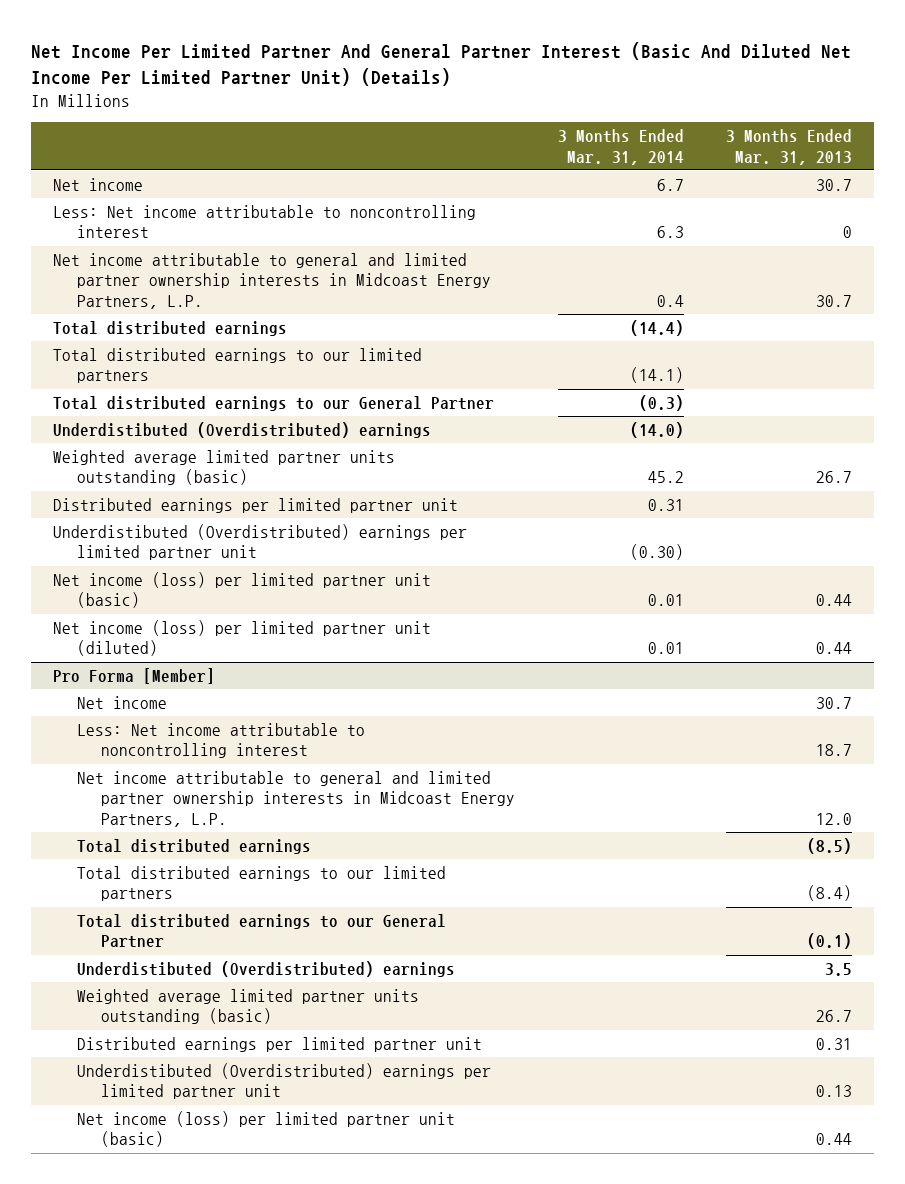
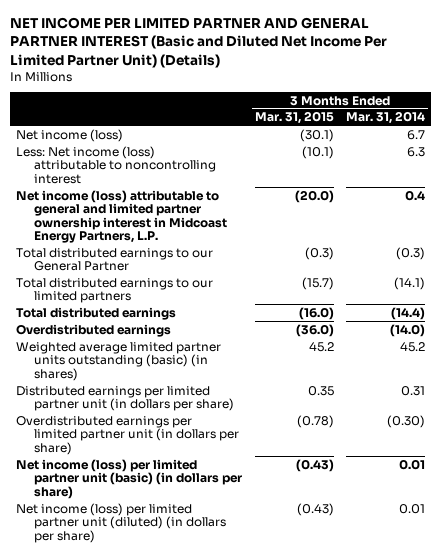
[31,42,852,87] Net Income Per Limited Partner And General Partner Interest (Basic And Diluted Net Income Per Limited Partner Unit) (Details) -> [9,17,387,68] NET INCOME PER LIMITED PARTNER AND GENERAL PARTNER INTEREST (Basic and Diluted Net Income Per Limited Partner Unit) (Details)
[726,129,853,165] 3 Months Ended Mar. 31, 2013 -> none
none -> [254,111,334,125] Mar. 31, 2015
[52,177,143,191] Net income -> [16,128,124,142] Net income (loss)
[52,204,476,239] Less: Net income attributable to noncontrolling interest -> [16,145,217,184] Less: Net income (loss) attributable to noncontrolling interest
[52,252,491,309] Net income attributable to general and limited partner ownership interests in Midcoast Energy Partners, L.P. -> [16,189,228,244] Net income (loss) attributable to general and limited partner ownership interest in Midcoast Energy Partners, L.P.
[52,667,215,684] Pro Forma [Member] -> none
[76,695,167,709] Net income -> none
[76,722,365,759] Less: Net income attributable to noncontrolling interest -> none
[76,770,515,827] Net income attributable to general and limited partner ownership interests in Midcoast Energy Partners, L.P. -> none
[76,838,311,854] Total distributed earnings -> none
[76,865,446,902] Total distributed earnings to our limited partners -> none
[76,913,446,949] Total distributed earnings to our General Partner -> none
[76,960,455,977] Underdistibuted (Overdistributed) earnings -> none
[76,988,419,1025] Weighted average limited partner units outstanding (basic) -> none
[76,1036,482,1052] Distributed earnings per limited partner unit -> none
[76,1062,491,1100] Underdistibuted (Overdistributed) earnings per limited partner unit -> none
[76,1110,455,1148] Net income (loss) per limited partner unit (basic) -> none
[52,347,422,384] Total distributed earnings to our limited partners -> [16,277,214,304] Total distributed earnings to our limited partners
[52,320,287,336] Total distributed earnings -> [16,306,177,320] Total distributed earnings
[52,421,431,438] Underdistibuted (Overdistributed) earnings -> [16,323,172,337] Overdistributed earnings
[52,449,395,486] Weighted average limited partner units outstanding (basic) -> [16,341,222,381] Weighted average limited partner units outstanding (basic) (in shares)
[52,497,458,513] Distributed earnings per limited partner unit -> [16,385,235,412] Distributed earnings per limited partner unit (in dollars per share)
[52,523,467,561] Underdistibuted (Overdistributed) earnings per limited partner unit -> [16,415,240,455] Overdistributed earnings per limited partner unit (in dollars per share)
[52,571,431,609] Net income (loss) per limited partner unit (basic) -> [16,458,243,499] Net income (loss) per limited partner unit (basic) (in dollars per share)
[52,619,431,657] Net income (loss) per limited partner unit (diluted) -> [16,502,227,543] Net income (loss) per limited partner unit (diluted) (in dollars per share)

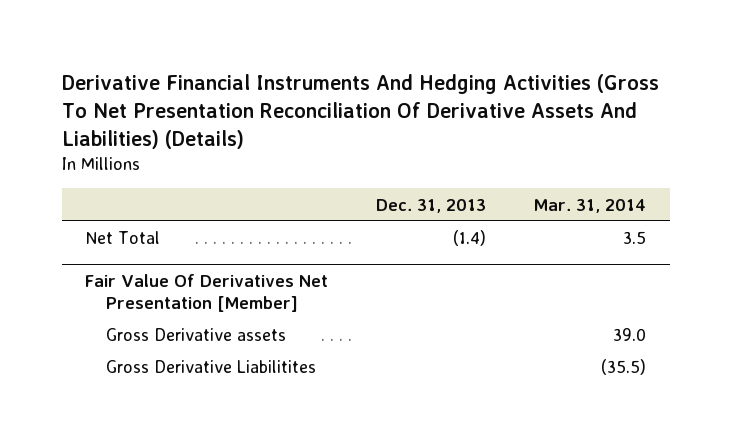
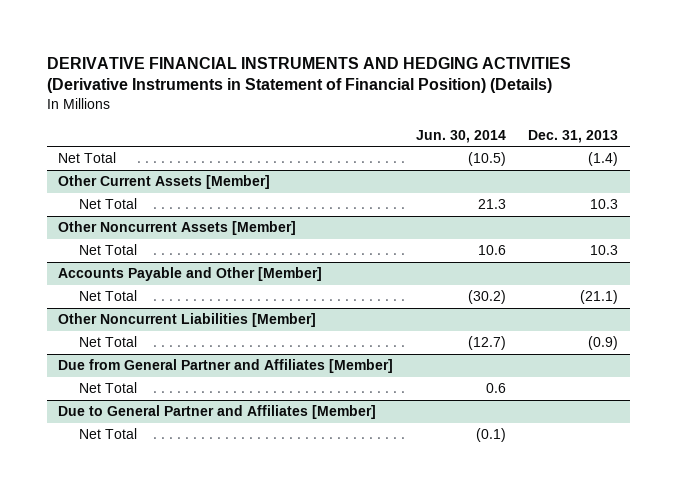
[61,73,659,149] Derivative Financial Instruments And Hedging Activities (Gross To Net Presentation Reconciliation Of Derivative Assets And Liabilities) (Details) -> [47,56,572,94] DERIVATIVE FINANCIAL INSTRUMENTS AND HEDGING ACTIVITIES (Derivative Instruments in Statement of Financial Position) (Details)
[532,198,646,213] Mar. 31, 2014 -> none
none -> [415,129,506,143] Jun. 30, 2014
[85,274,329,312] Fair Value Of Derivatives Net Presentation [Member] -> none
[106,328,287,342] Gross Derivative assets -> none
[106,360,317,374] Gross Derivative Liabilitites -> none
none -> [58,175,271,190] Other Current Assets [Member]
none -> [79,198,138,210] Net Total
none -> [58,221,297,236] Other Noncurrent Assets [Member]
none -> [79,244,138,256] Net Total
none -> [58,267,323,282] Accounts Payable and Other [Member]
none -> [79,290,138,302] Net Total
none -> [58,313,317,328] Other Noncurrent Liabilities [Member]
none -> [79,336,138,348] Net Total
none -> [58,359,394,374] Due from General Partner and Affiliates [Member]
none -> [79,382,138,394] Net Total
none -> [58,405,377,420] Due to General Partner and Affiliates [Member]
none -> [79,428,138,440] Net Total

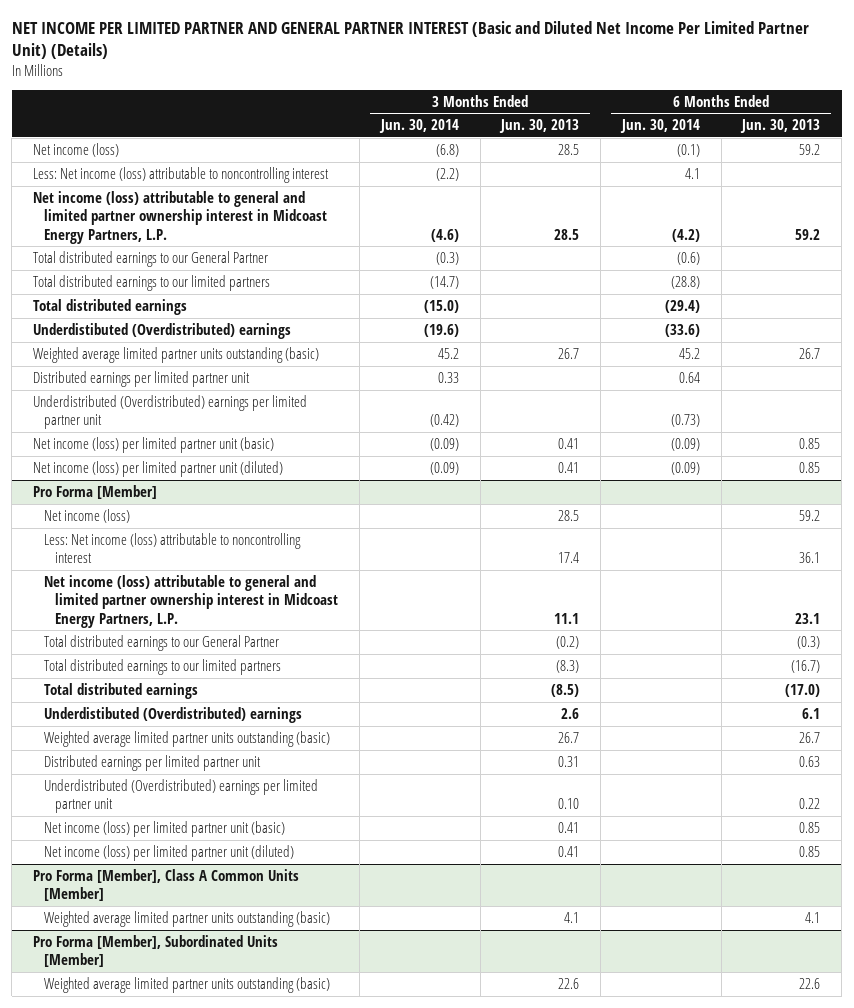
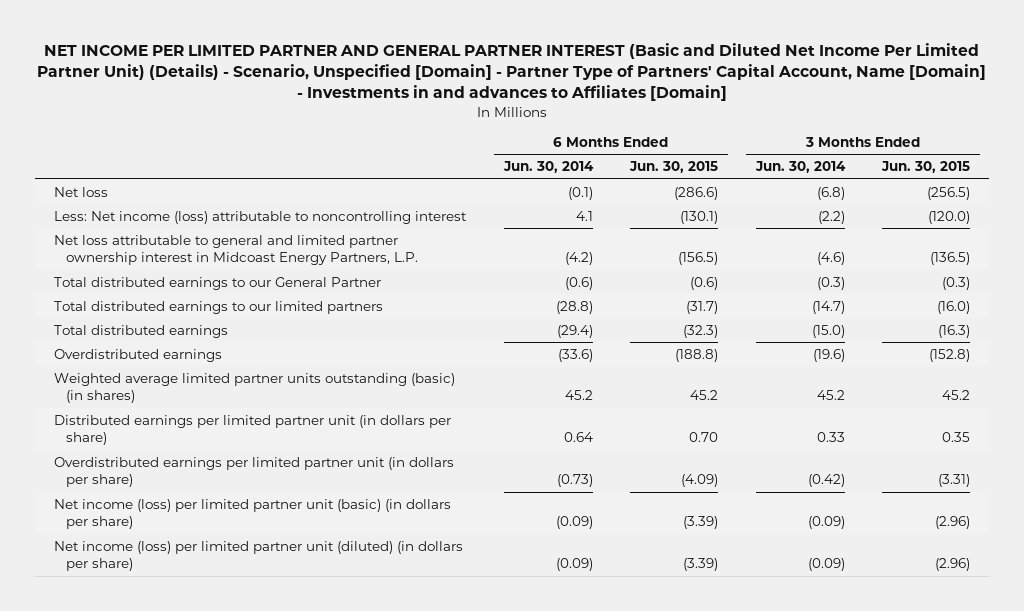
[11,21,809,60] NET INCOME PER LIMITED PARTNER AND GENERAL PARTNER INTEREST (Basic and Diluted Net Income Per Limited Partner Unit) (Details) -> [37,43,987,102] NET INCOME PER LIMITED PARTNER AND GENERAL PARTNER INTEREST (Basic and Diluted Net Income Per Limited Partner Unit) (Details) - Scenario, Unspecified [Domain] - Partner Type of Partners' Capital Account, Name [Domain] - Investments in and advances to Affiliates [Domain]
[499,119,580,134] Jun. 30, 2013 -> none
[740,119,821,134] Jun. 30, 2013 -> none
none -> [629,161,719,174] Jun. 30, 2015
none -> [881,161,971,174] Jun. 30, 2015
[33,142,120,157] Net income (loss) -> [54,186,109,197] Net loss
[33,190,328,244] Net income (loss) attributable to general and limited partner ownership interest in Midcoast Energy Partners, L.P. -> [54,234,418,266] Net loss attributable to general and limited partner ownership interest in Midcoast Energy Partners, L.P.
[33,484,158,499] Pro Forma [Member] -> none
[44,508,131,523] Net income (loss) -> none
[44,532,302,564] Less: Net income (loss) attributable to noncontrolling interest -> none
[44,574,339,628] Net income (loss) attributable to general and limited partner ownership interest in Midcoast Energy Partners, L.P. -> none
[44,634,280,651] Total distributed earnings to our General Partner -> none
[44,658,282,675] Total distributed earnings to our limited partners -> none
[44,682,199,699] Total distributed earnings -> none
[44,706,303,723] Underdistibuted (Overdistributed) earnings -> none
[44,730,331,747] Weighted average limited partner units outstanding (basic) -> none
[44,754,262,771] Distributed earnings per limited partner unit -> none
[44,778,319,814] Underdistributed (Overdistributed) earnings per limited partner unit -> none
[44,820,286,837] Net income (loss) per limited partner unit (basic) -> none
[44,844,295,861] Net income (loss) per limited partner unit (diluted) -> none
[33,868,300,902] Pro Forma [Member], Class A Common Units [Member] -> none
[44,910,331,927] Weighted average limited partner units outstanding (basic) -> none
[33,934,279,968] Pro Forma [Member], Subordinated Units [Member] -> none
[44,976,331,993] Weighted average limited partner units outstanding (basic) -> none
[33,322,292,339] Underdistibuted (Overdistributed) earnings -> [54,348,223,362] Overdistributed earnings
[33,346,320,363] Weighted average limited partner units outstanding (basic) -> [54,372,456,404] Weighted average limited partner units outstanding (basic) (in shares)
[33,370,251,387] Distributed earnings per limited partner unit -> [54,414,452,446] Distributed earnings per limited partner unit (in dollars per share)
[33,394,308,430] Underdistributed (Overdistributed) earnings per limited partner unit -> [54,456,455,488] Overdistributed earnings per limited partner unit (in dollars per share)
[33,436,275,453] Net income (loss) per limited partner unit (basic) -> [54,498,452,530] Net income (loss) per limited partner unit (basic) (in dollars per share)
[33,460,284,477] Net income (loss) per limited partner unit (diluted) -> [54,540,464,572] Net income (loss) per limited partner unit (diluted) (in dollars per share)

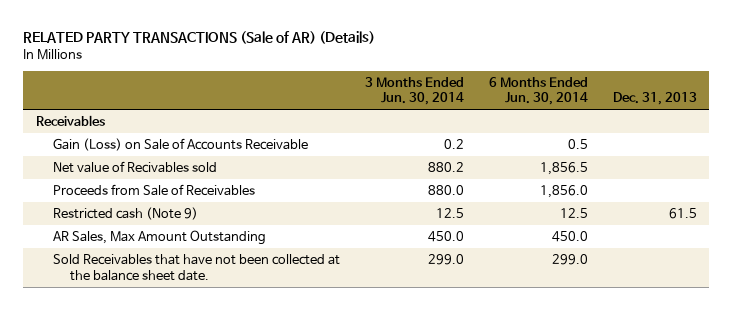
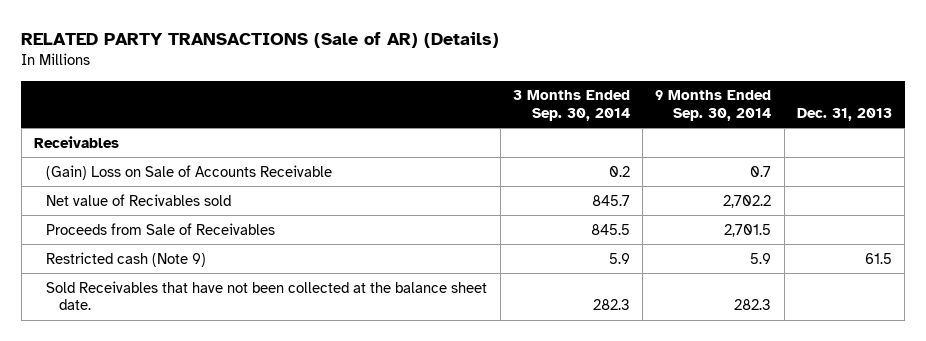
[364,76,464,106] 3 Months Ended Jun. 30, 2014 -> none
[488,76,588,106] 6 Months Ended Jun. 30, 2014 -> none
none -> [512,90,630,122] 3 Months Ended Sep. 30, 2014
none -> [655,90,772,122] 9 Months Ended Sep. 30, 2014
[52,137,308,151] Gain (Loss) on Sale of Accounts Receivable -> [46,164,333,180] (Gain) Loss on Sale of Accounts Receivable
[52,229,266,245] AR Sales, Max Amount Outstanding -> none

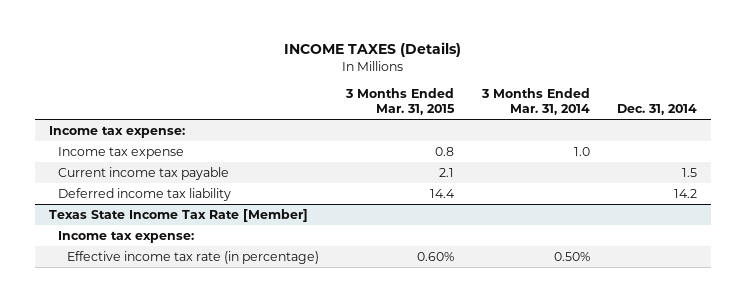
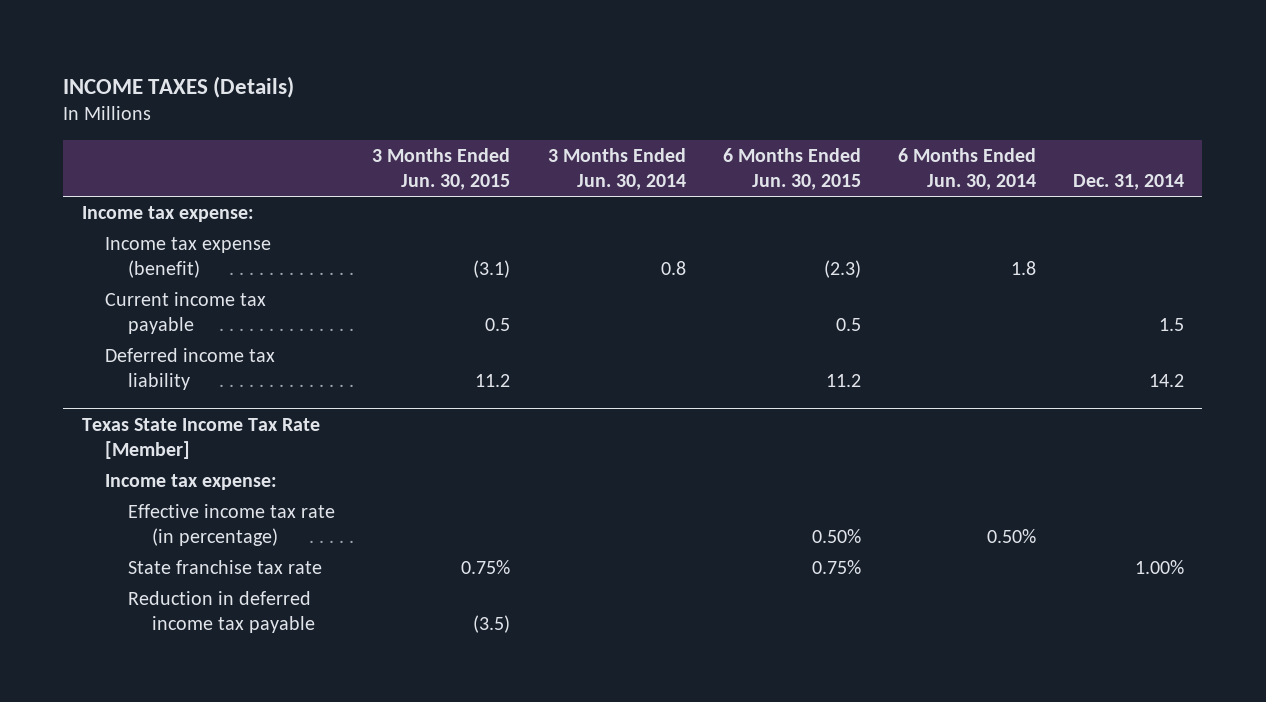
[345,88,456,115] 3 Months Ended Mar. 31, 2015 -> none
[480,88,590,115] 3 Months Ended Mar. 31, 2014 -> none
none -> [372,147,511,190] 3 Months Ended Jun. 30, 2015
none -> [547,147,686,190] 3 Months Ended Jun. 30, 2014
none -> [722,147,861,190] 6 Months Ended Jun. 30, 2015
none -> [897,147,1036,190] 6 Months Ended Jun. 30, 2014
[57,146,184,159] Income tax expense -> [105,237,272,279] Income tax expense (benefit)
none -> [128,560,323,575] State franchise tax rate
none -> [128,591,315,634] Reduction in deferred income tax payable

